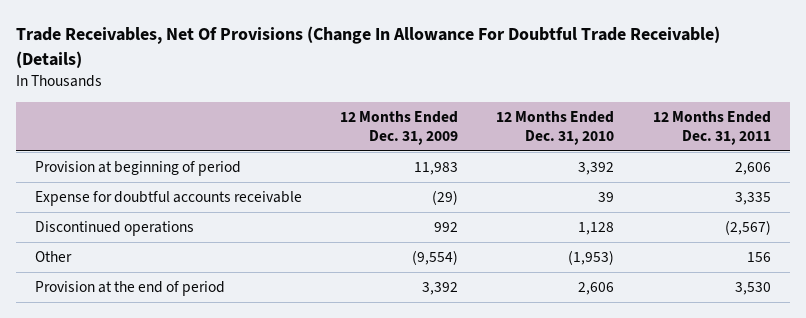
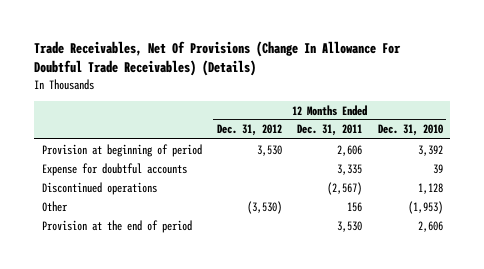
[16,26,721,68] Trade Receivables, Net Of Provisions (Change In Allowance For Doubtful Trade Receivable) (Details) -> [34,41,402,77] Trade Receivables, Net Of Provisions (Change In Allowance For Doubtful Trade Receivables) (Details)
[340,110,459,146] 12 Months Ended Dec. 31, 2009 -> none
none -> [216,124,282,137] Dec. 31, 2012
[35,191,303,207] Expense for doubtful accounts receivable -> [41,162,187,176] Expense for doubtful accounts

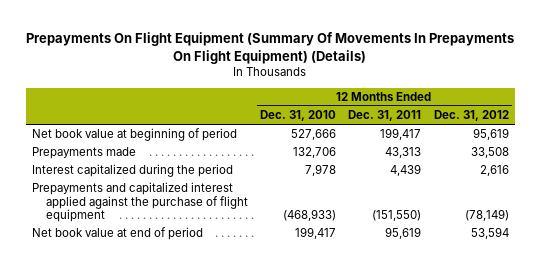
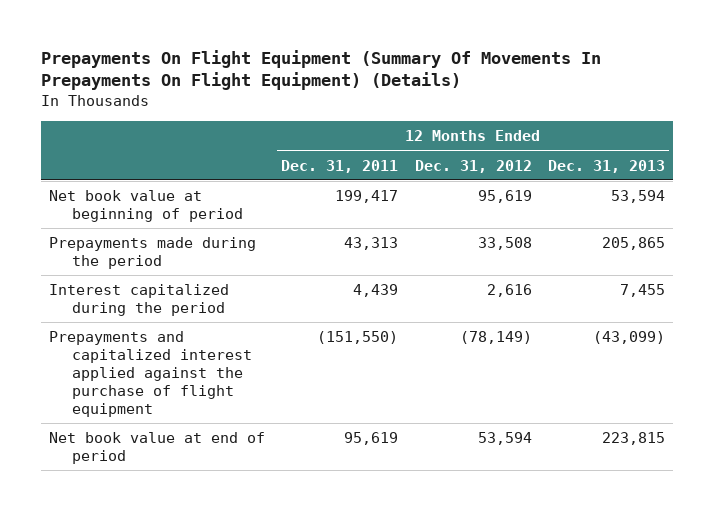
[259,110,336,122] Dec. 31, 2010 -> none
none -> [548,159,666,173] Dec. 31, 2013
[32,147,137,160] Prepayments made -> [48,237,256,270] Prepayments made during the period

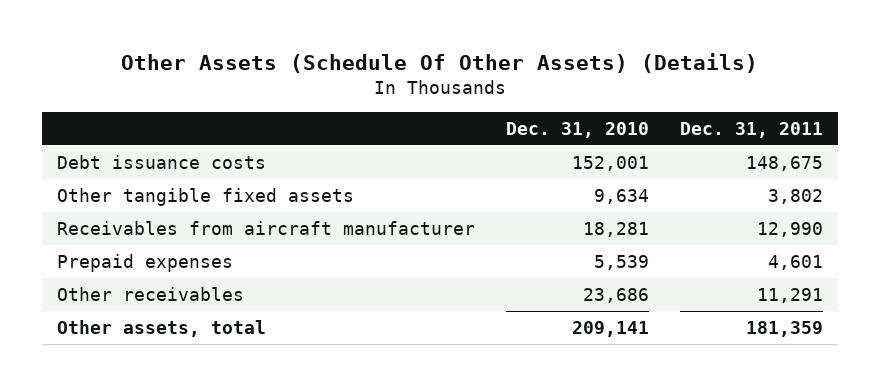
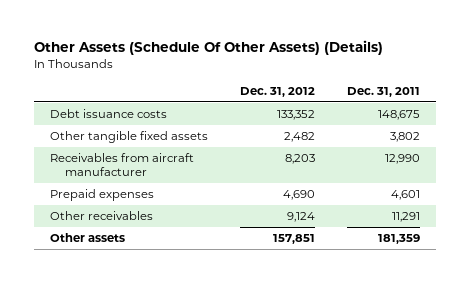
[505,122,649,139] Dec. 31, 2010 -> none
none -> [240,86,316,97] Dec. 31, 2012
[57,319,267,337] Other assets, total -> [50,232,126,242] Other assets

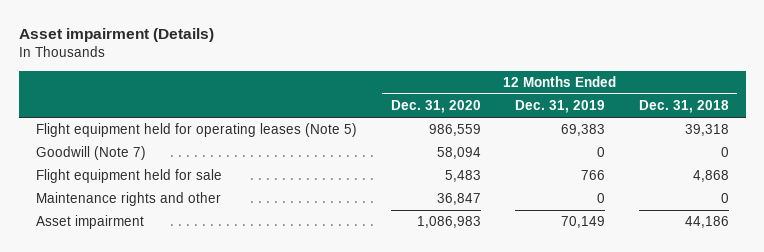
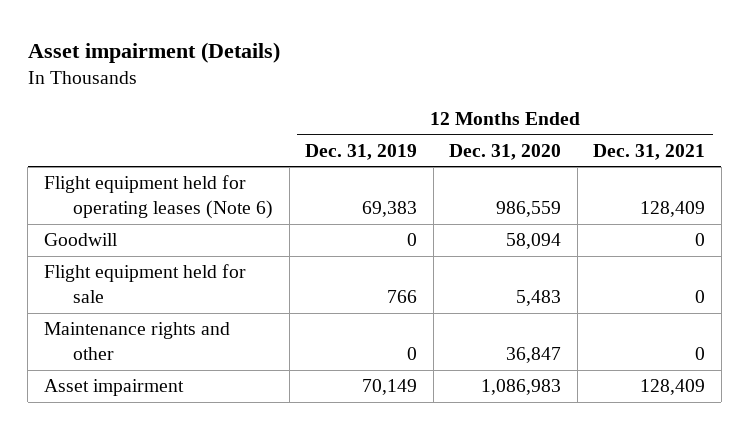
[638,100,729,114] Dec. 31, 2018 -> none
none -> [593,143,706,160] Dec. 31, 2021
[35,123,357,138] Flight equipment held for operating leases (Note 5) -> [43,175,274,220] Flight equipment held for operating leases (Note 6)
[35,146,146,161] Goodwill (Note 7) -> [43,233,118,247] Goodwill

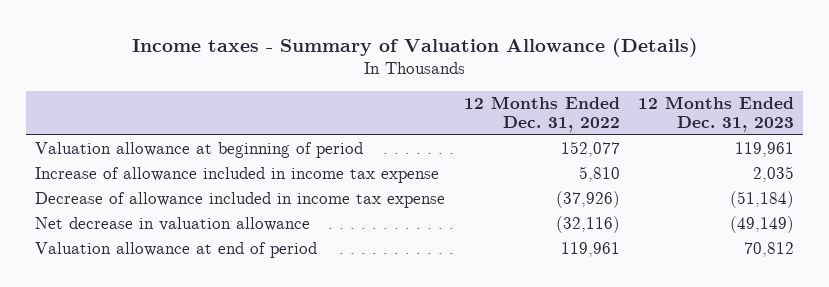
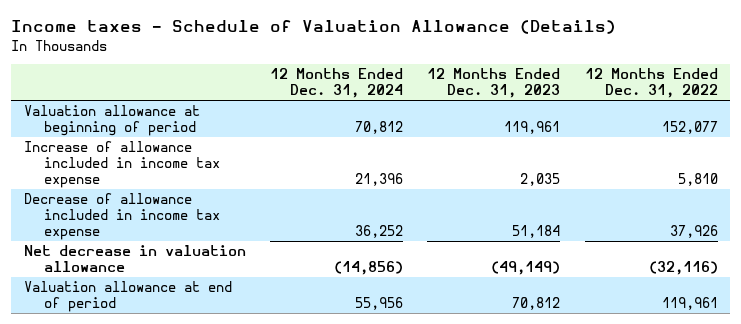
[131,37,698,57] Income taxes - Summary of Valuation Allowance (Details) -> [11,20,617,35] Income taxes - Schedule of Valuation Allowance (Details)
none -> [269,68,403,99] 12 Months Ended Dec. 31, 2024
[555,190,620,208] (37,926) -> [669,225,718,239] 37,926
[730,190,795,208] (51,184) -> [512,225,561,239] 51,184

